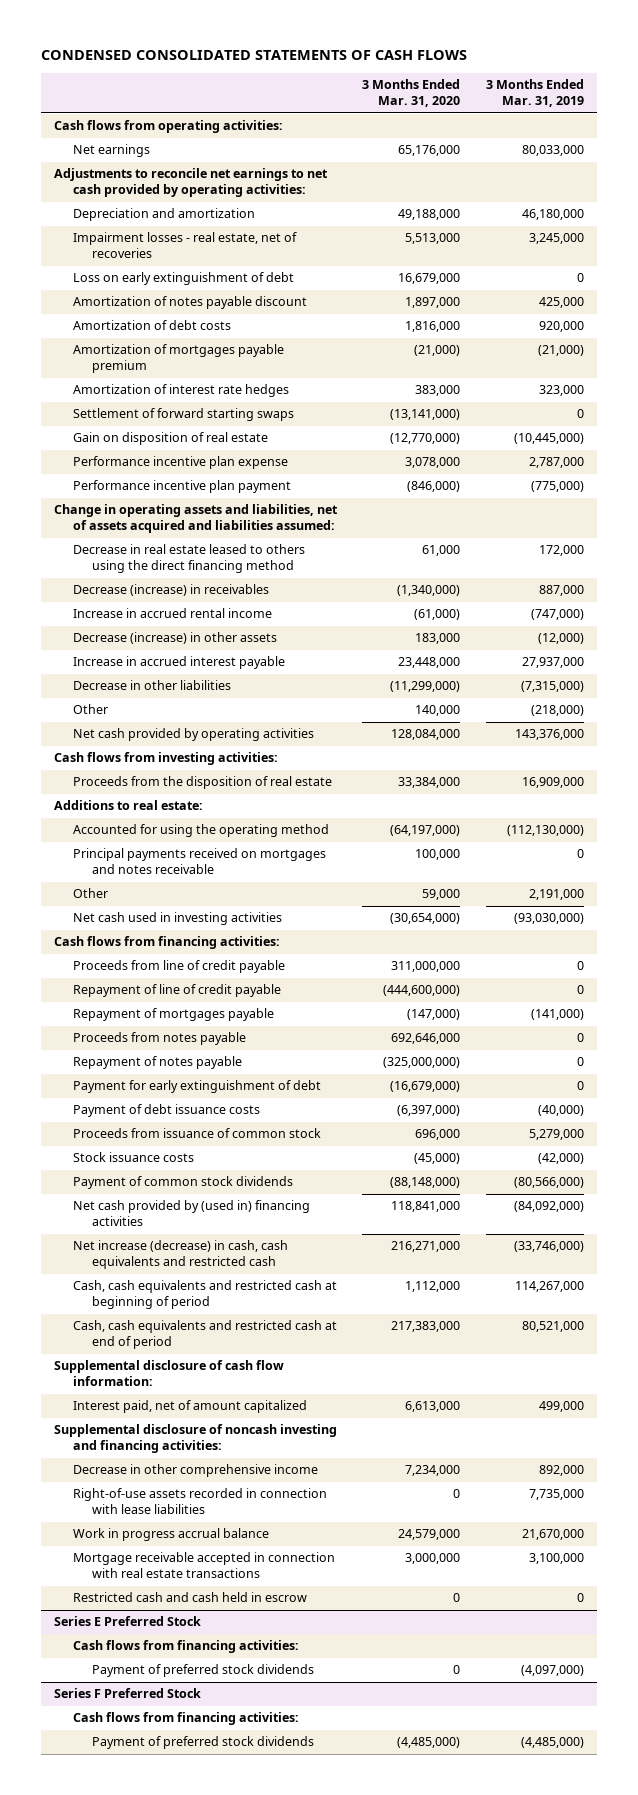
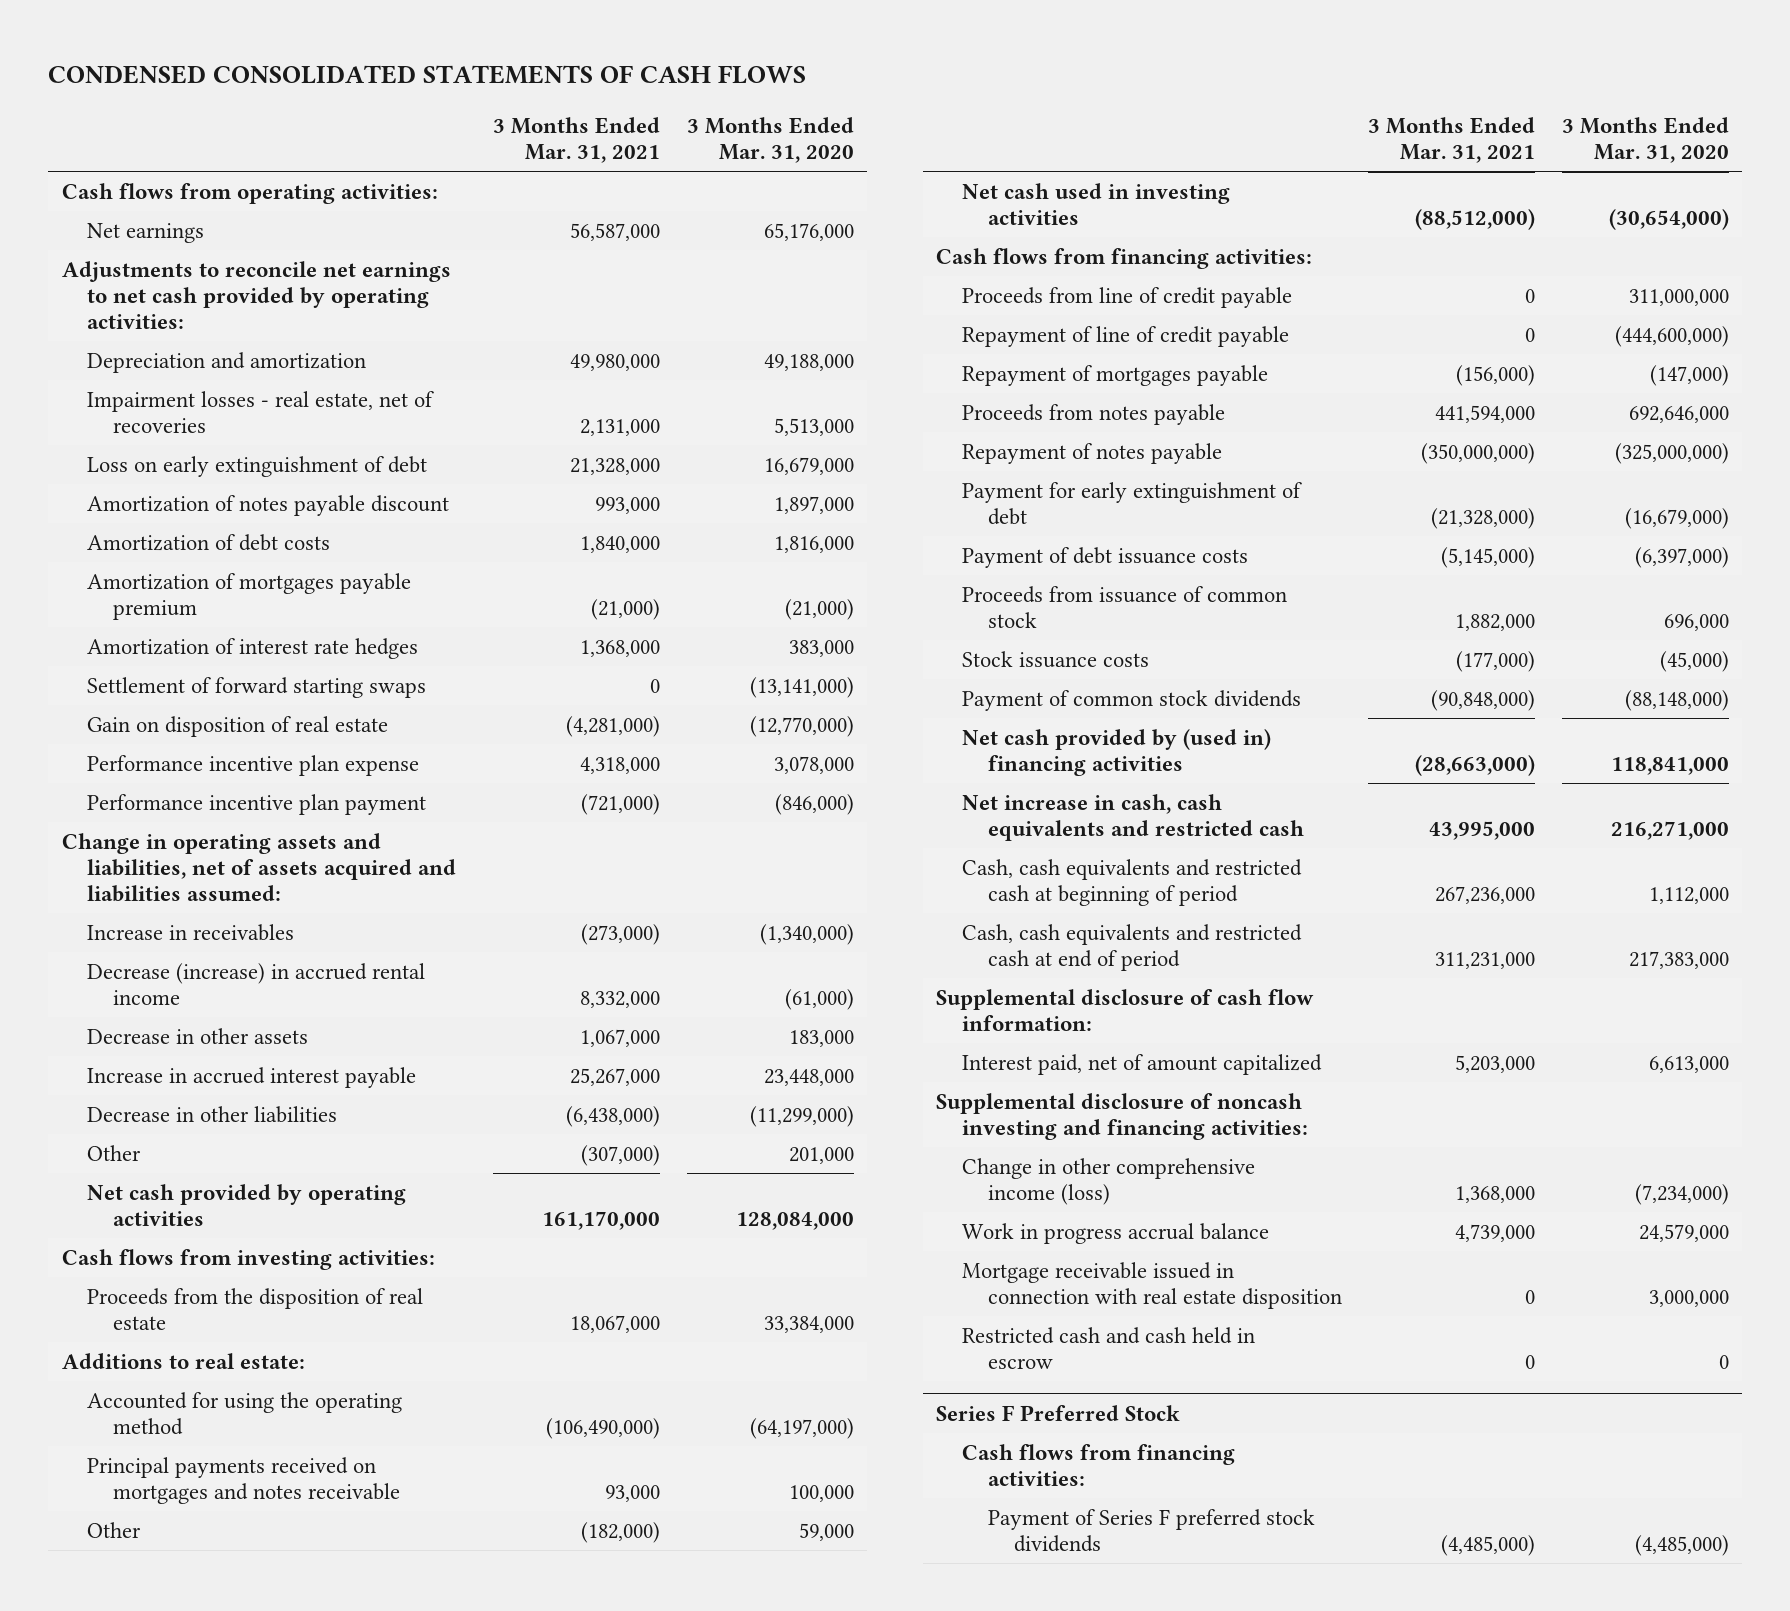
[485,79,584,108] 3 Months Ended Mar. 31, 2019 -> none
none -> [493,116,661,163] 3 Months Ended Mar. 31, 2021
[72,544,305,574] Decrease in real estate leased to others using the direct financing method -> none
[72,584,269,597] Decrease (increase) in receivables -> [87,924,295,942] Increase in receivables
[72,608,272,619] Increase in accrued rental income -> [87,963,426,1005] Decrease (increase) in accrued rental income
[72,632,277,645] Decrease (increase) in other assets -> [87,1028,309,1045] Decrease in other assets
[415,705,461,717] 140,000 -> [788,1147,854,1165] 201,000
[72,1240,288,1270] Net increase (decrease) in cash, cash equivalents and restricted cash -> [962,794,1304,841] Net increase in cash, cash equivalents and restricted cash
[72,1488,327,1515] Right-of-use assets recorded in connection with lease liabilities -> none
[72,1464,318,1478] Decrease in other comprehensive income -> [962,1158,1256,1205] Change in other comprehensive income (loss)
[405,1465,461,1477] 7,234,000 -> [1634,1183,1729,1205] (7,234,000)
[72,1552,335,1579] Mortgage receivable accepted in connection with real estate transactions -> [962,1262,1342,1309] Mortgage receivable issued in connection with real estate disposition
[53,1616,201,1627] Series E Preferred Stock -> none
[72,1640,299,1654] Cash flows from financing activities: -> none
[91,1664,314,1678] Payment of preferred stock dividends -> none
[91,1736,314,1750] Payment of preferred stock dividends -> [987,1509,1315,1552] Payment of Series F preferred stock dividends

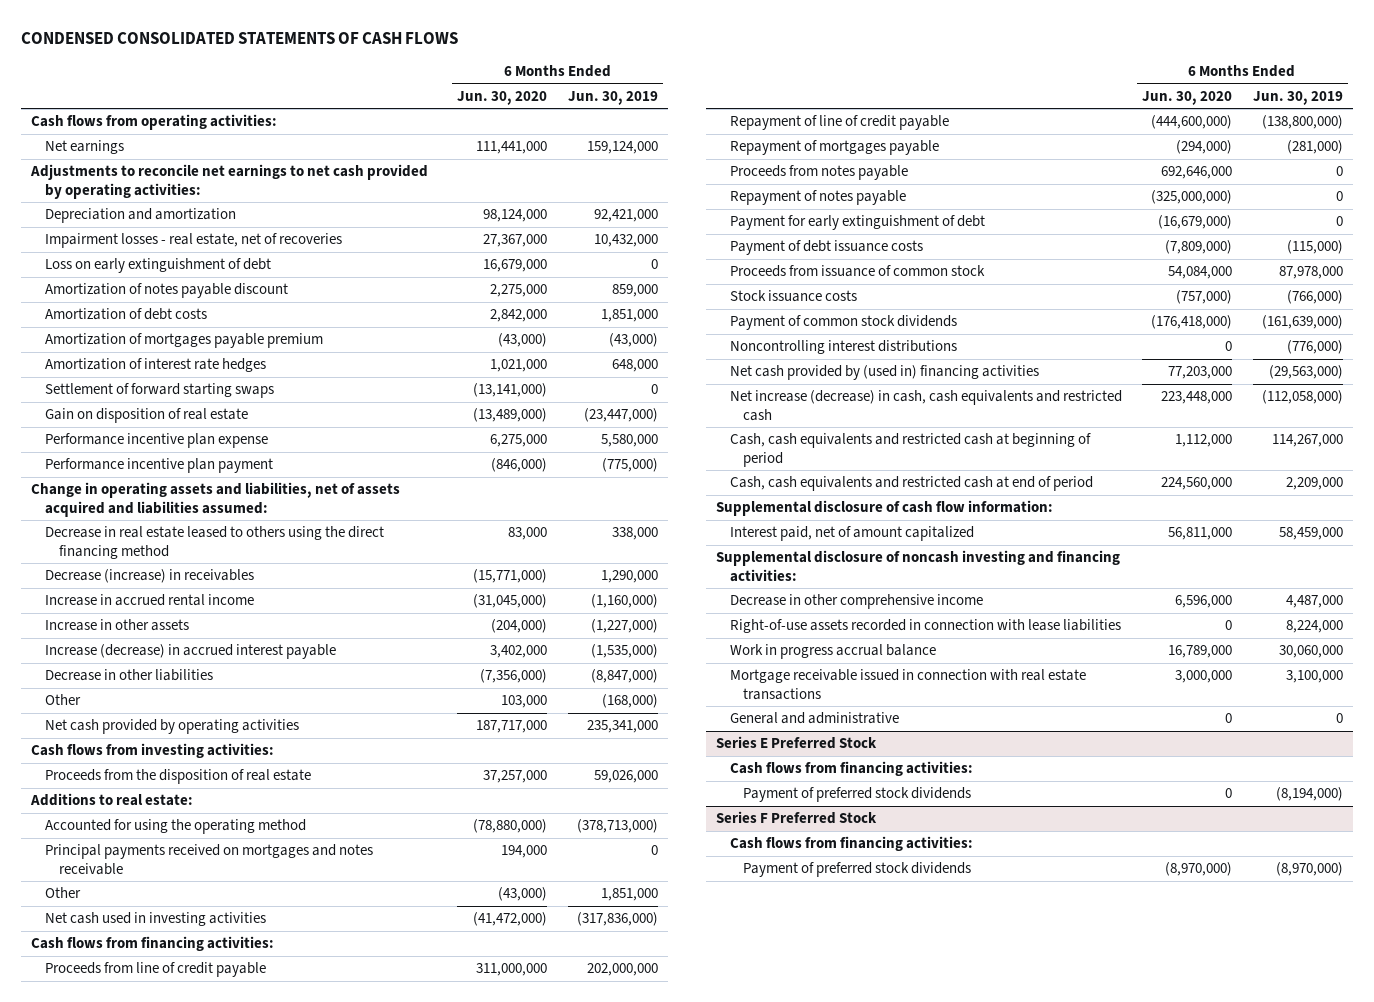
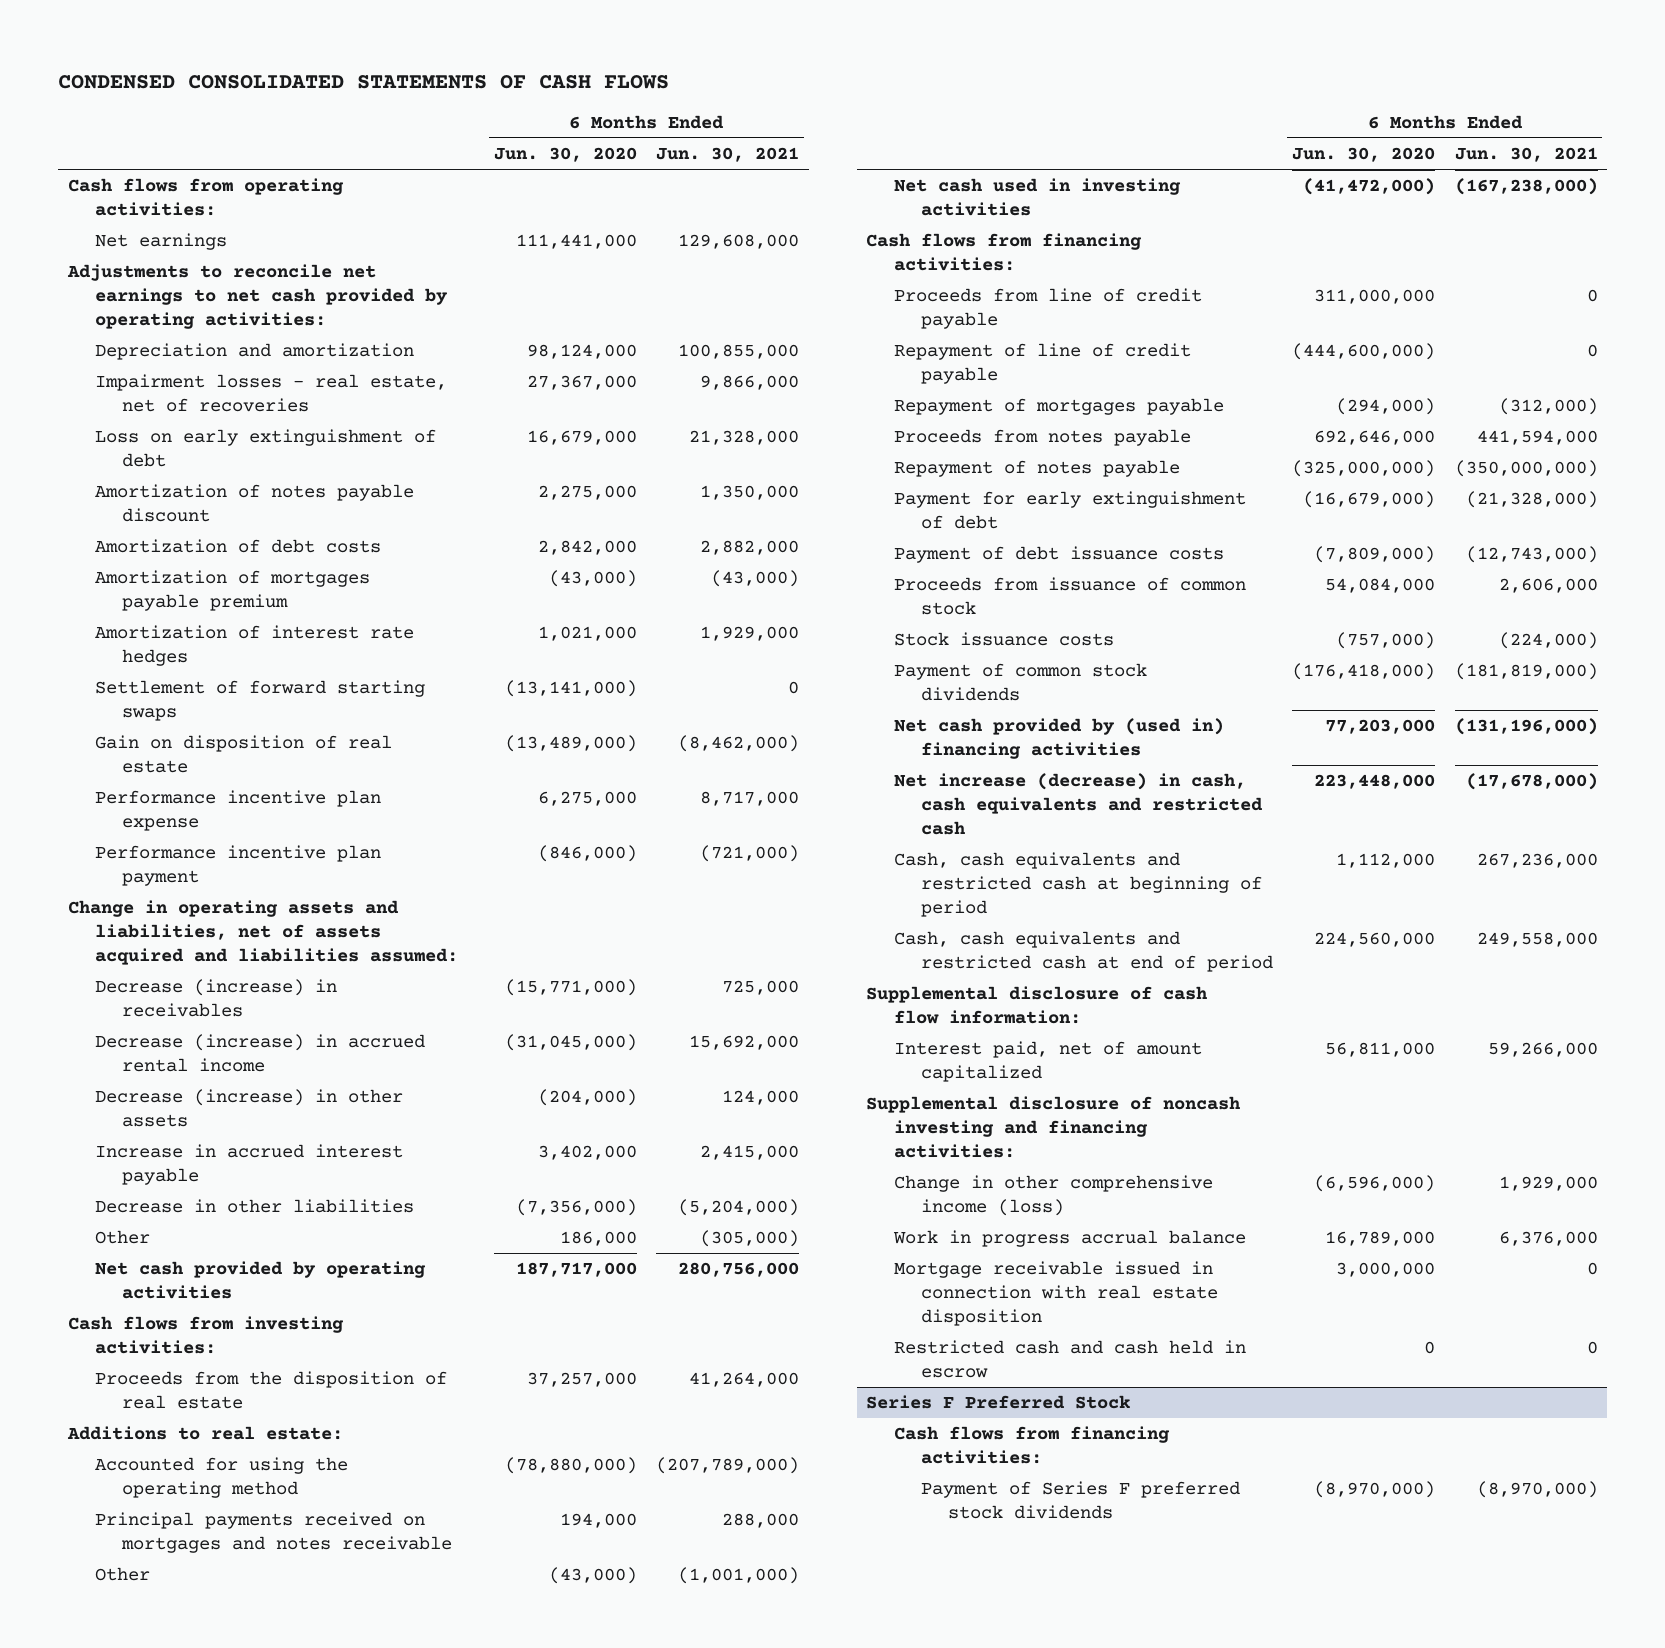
[567,90,658,105] Jun. 30, 2019 -> none
none -> [656,147,800,163] Jun. 30, 2021
[44,526,384,559] Decrease in real estate leased to others using the direct financing method -> none
[44,594,254,607] Increase in accrued rental income -> [94,1034,425,1073] Decrease (increase) in accrued rental income
[44,619,189,632] Increase in other assets -> [94,1089,403,1128] Decrease (increase) in other assets
[44,644,336,660] Increase (decrease) in accrued interest payable -> [94,1144,403,1186] Increase in accrued interest payable
[501,695,548,709] 103,000 -> [559,1231,637,1247] 186,000
[729,340,957,355] Noncontrolling interest distributions -> none
[729,619,1121,634] Right-of-use assets recorded in connection with lease liabilities -> none
[729,594,983,610] Decrease in other comprehensive income -> [893,1175,1213,1217] Change in other comprehensive income (loss)
[1175,595,1233,609] 6,596,000 -> [1314,1175,1436,1193] (6,596,000)
[729,712,899,725] General and administrative -> none
[715,736,877,750] Series E Preferred Stock -> none
[729,761,973,777] Cash flows from financing activities: -> none
[743,787,972,803] Payment of preferred stock dividends -> none
[729,669,1086,700] Mortgage receivable issued in connection with real estate transactions -> [893,1261,1218,1327] Mortgage receivable issued in connection with real estate disposition
none -> [893,1340,1246,1379] Restricted cash and cash held in escrow
[743,862,972,878] Payment of preferred stock dividends -> [920,1481,1240,1520] Payment of Series F preferred stock dividends

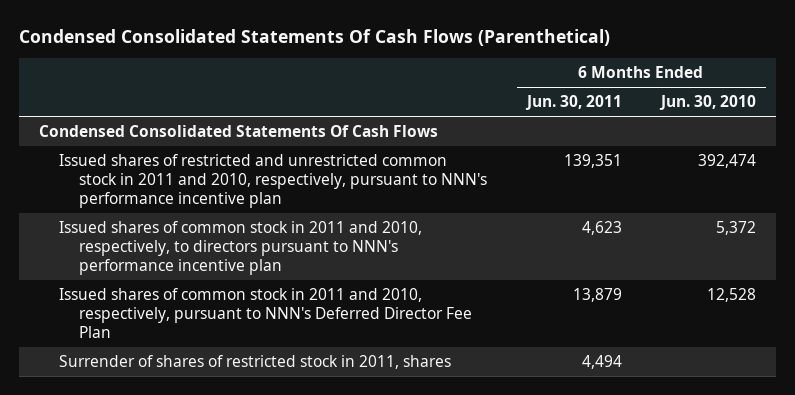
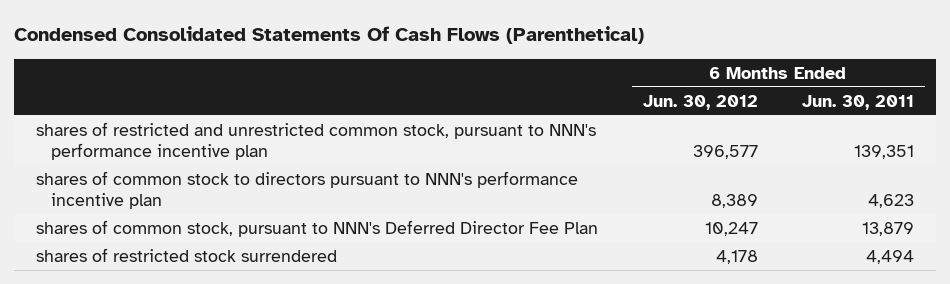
[659,95,757,111] Jun. 30, 2010 -> none
none -> [642,94,758,110] Jun. 30, 2012
[38,125,438,138] Condensed Consolidated Statements Of Cash Flows -> none
[58,154,487,209] Issued shares of restricted and unrestricted common stock in 2011 and 2010, respectively, pursuant to NNN's performance incentive plan -> [36,121,597,161] shares of restricted and unrestricted common stock, pursuant to NNN's performance incentive plan
[58,221,422,276] Issued shares of common stock in 2011 and 2010, respectively, to directors pursuant to NNN's performance incentive plan -> [36,170,579,210] shares of common stock to directors pursuant to NNN's performance incentive plan
[58,288,472,339] Issued shares of common stock in 2011 and 2010, respectively, pursuant to NNN's Deferred Director Fee Plan -> [36,219,599,237] shares of common stock, pursuant to NNN's Deferred Director Fee Plan
[58,355,451,370] Surrender of shares of restricted stock in 2011, shares -> [36,247,338,262] shares of restricted stock surrendered

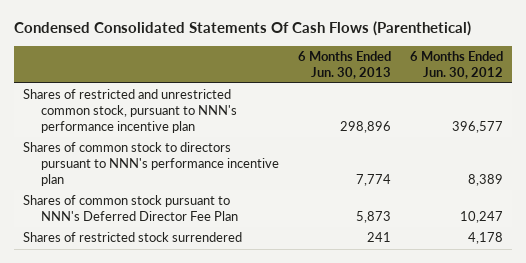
[802,94,915,110] Jun. 30, 2011 -> none
none -> [297,50,391,79] 6 Months Ended Jun. 30, 2013
[36,121,597,161] shares of restricted and unrestricted common stock, pursuant to NNN's performance incentive plan -> [23,89,237,133] Shares of restricted and unrestricted common stock, pursuant to NNN's performance incentive plan
[36,170,579,210] shares of common stock to directors pursuant to NNN's performance incentive plan -> [23,142,279,186] Shares of common stock to directors pursuant to NNN's performance incentive plan
[36,219,599,237] shares of common stock, pursuant to NNN's Deferred Director Fee Plan -> [23,195,238,222] Shares of common stock pursuant to NNN's Deferred Director Fee Plan
[36,247,338,262] shares of restricted stock surrendered -> [23,232,243,243] Shares of restricted stock surrendered

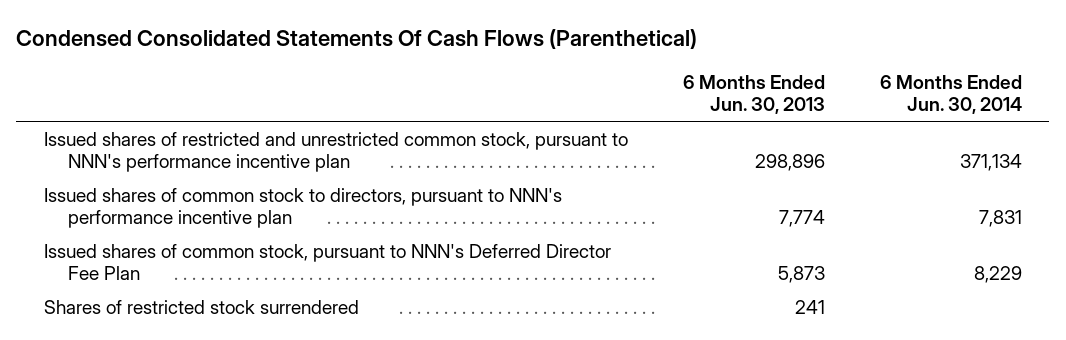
[409,50,503,79] 6 Months Ended Jun. 30, 2012 -> none
none -> [879,75,1022,115] 6 Months Ended Jun. 30, 2014
[23,89,237,133] Shares of restricted and unrestricted common stock, pursuant to NNN's performance incentive plan -> [43,131,628,173] Issued shares of restricted and unrestricted common stock, pursuant to NNN's performance incentive plan
[23,142,279,186] Shares of common stock to directors pursuant to NNN's performance incentive plan -> [43,187,562,229] Issued shares of common stock to directors, pursuant to NNN's performance incentive plan
[23,195,238,222] Shares of common stock pursuant to NNN's Deferred Director Fee Plan -> [43,243,611,281] Issued shares of common stock, pursuant to NNN's Deferred Director Fee Plan

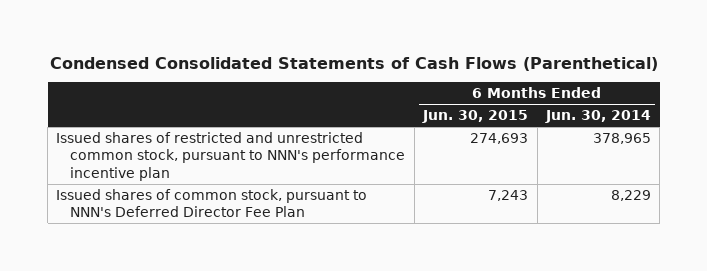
[16,28,698,49] Condensed Consolidated Statements Of Cash Flows (Parenthetical) -> [49,56,658,71] Condensed Consolidated Statements of Cash Flows (Parenthetical)
[682,75,825,115] 6 Months Ended Jun. 30, 2013 -> none
none -> [422,110,529,124] Jun. 30, 2015
[43,187,562,229] Issued shares of common stock to directors, pursuant to NNN's performance incentive plan -> none
[959,154,1022,172] 371,134 -> [593,132,652,144] 378,965
[43,299,359,314] Shares of restricted stock surrendered -> none

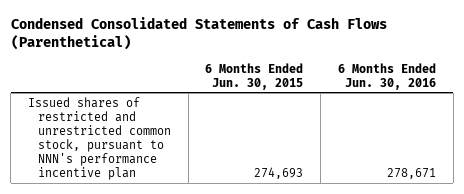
[545,110,652,124] Jun. 30, 2014 -> none
none -> [338,62,437,90] 6 Months Ended Jun. 30, 2016
[56,188,368,218] Issued shares of common stock, pursuant to NNN's Deferred Director Fee Plan -> none

